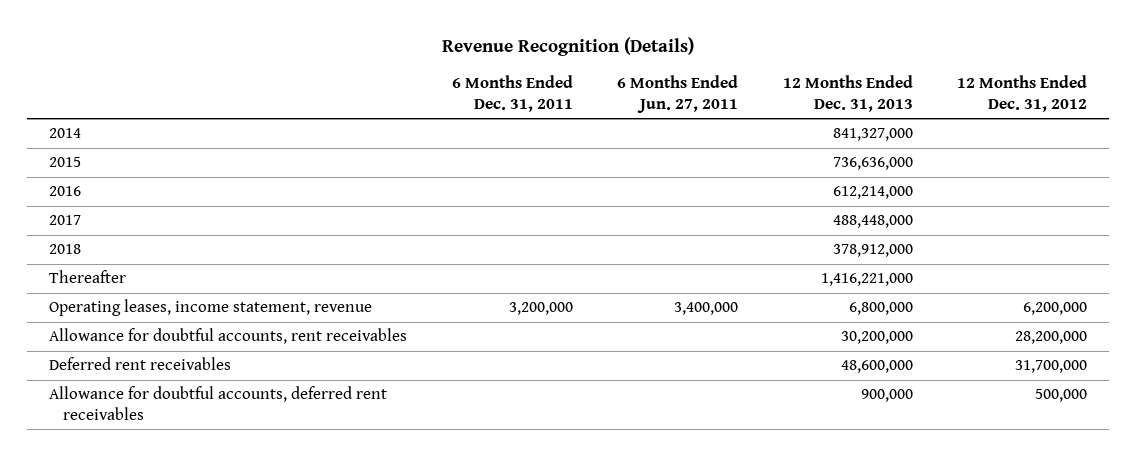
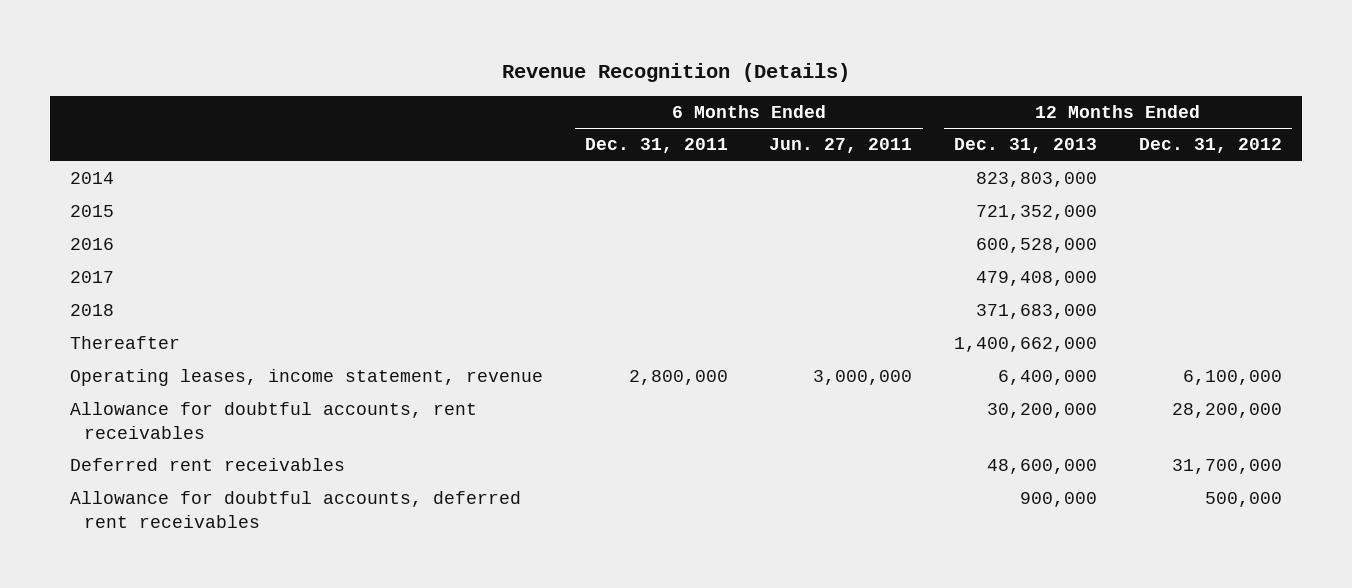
[832,128,913,142] 841,327,000 -> [976,172,1098,188] 823,803,000
[832,157,913,171] 736,636,000 -> [976,205,1098,221] 721,352,000
[832,186,913,200] 612,214,000 -> [976,238,1098,254] 600,528,000
[832,215,913,229] 488,448,000 -> [976,271,1098,287] 479,408,000
[832,244,913,258] 378,912,000 -> [976,304,1098,320] 371,683,000
[820,273,913,287] 1,416,221,000 -> [954,337,1098,353] 1,400,662,000
[508,302,573,316] 3,200,000 -> [628,370,728,386] 2,800,000
[674,302,739,316] 3,400,000 -> [813,370,913,386] 3,000,000
[848,302,913,316] 6,800,000 -> [998,370,1098,386] 6,400,000
[1023,302,1088,316] 6,200,000 -> [1182,370,1282,386] 6,100,000

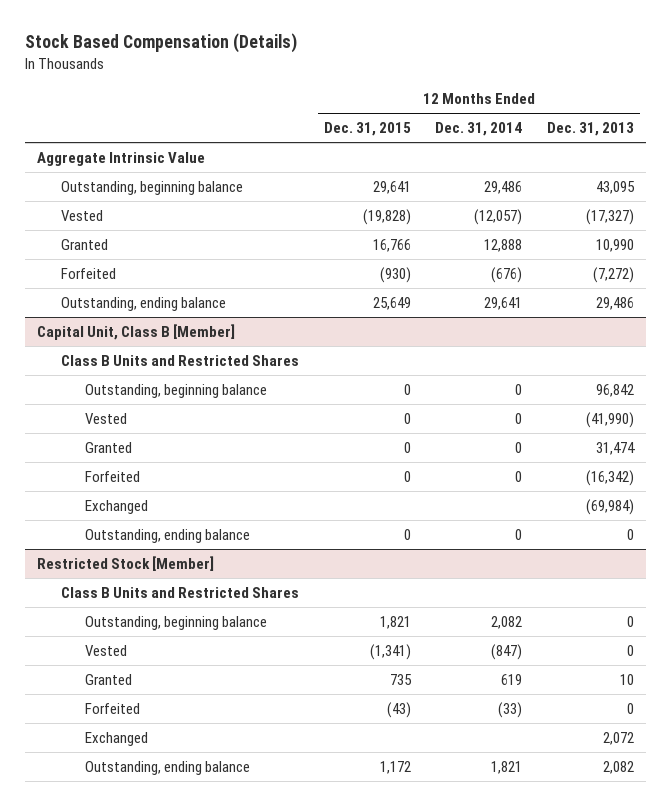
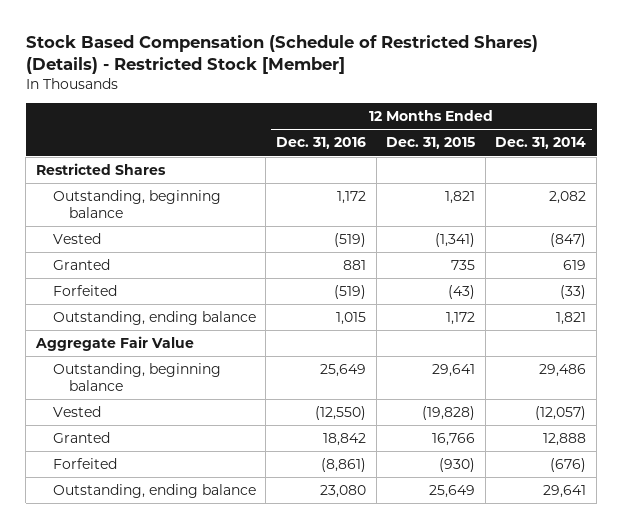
[25,33,298,54] Stock Based Compensation (Details) -> [25,34,538,74] Stock Based Compensation (Schedule of Restricted Shares) (Details) - Restricted Stock [Member]
[546,121,634,136] Dec. 31, 2013 -> none
none -> [275,137,366,150] Dec. 31, 2016
[37,151,206,166] Aggregate Intrinsic Value -> none
[37,323,236,340] Capital Unit, Class B [Member] -> none
[85,383,268,398] Outstanding, beginning balance -> none
[85,412,128,424] Vested -> none
[85,441,133,453] Granted -> none
[85,470,141,482] Forfeited -> none
[85,499,149,514] Exchanged -> none
[85,528,251,543] Outstanding, ending balance -> none
[37,555,215,571] Restricted Stock [Member] -> none
[61,586,300,598] Class B Units and Restricted Shares -> none
[61,354,300,366] Class B Units and Restricted Shares -> [35,163,166,176] Restricted Shares
[85,731,149,746] Exchanged -> none
none -> [34,336,194,352] Aggregate Fair Value
[61,180,244,195] Outstanding, beginning balance -> [52,363,221,391] Outstanding, beginning balance
[61,209,104,221] Vested -> [52,406,101,418] Vested
[61,238,109,250] Granted -> [52,432,110,444] Granted
[61,267,117,279] Forfeited -> [52,458,117,470] Forfeited
[61,296,227,311] Outstanding, ending balance -> [52,484,256,499] Outstanding, ending balance

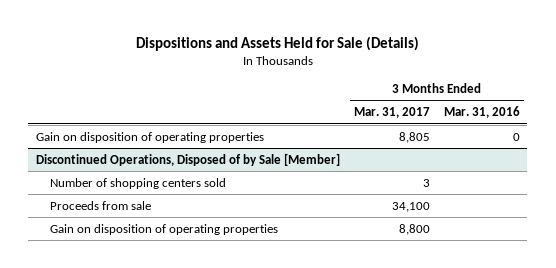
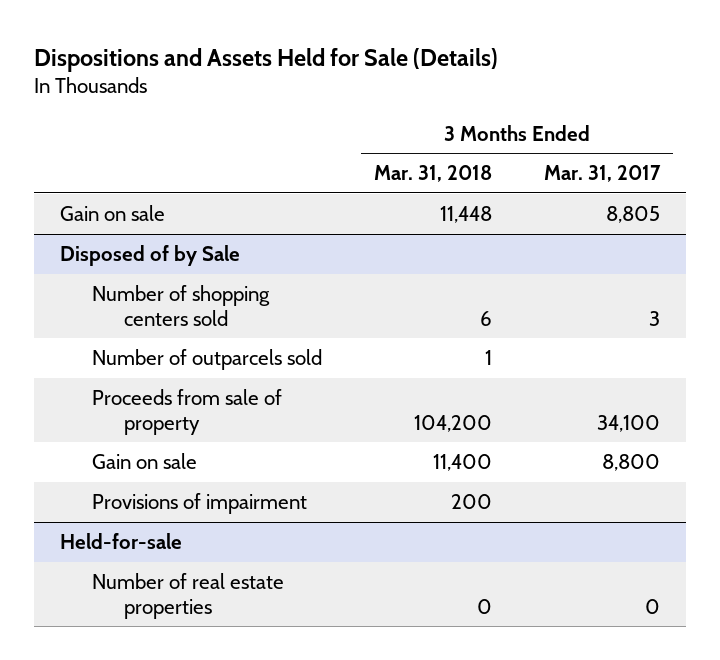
[444,106,521,119] Mar. 31, 2016 -> none
none -> [373,165,492,183] Mar. 31, 2018
[35,131,264,143] Gain on disposition of operating properties -> [59,204,165,221] Gain on sale
[35,152,340,166] Discontinued Operations, Disposed of by Sale [Member] -> [59,244,240,266] Disposed of by Sale
none -> [92,348,323,370] Number of outparcels sold
[49,200,151,210] Proceeds from sale -> [92,388,283,435] Proceeds from sale of property
[49,223,278,235] Gain on disposition of operating properties -> [92,452,198,469] Gain on sale
none -> [92,492,308,514] Provisions of impairment
none -> [59,532,182,549] Held-for-sale
none -> [92,572,285,619] Number of real estate properties

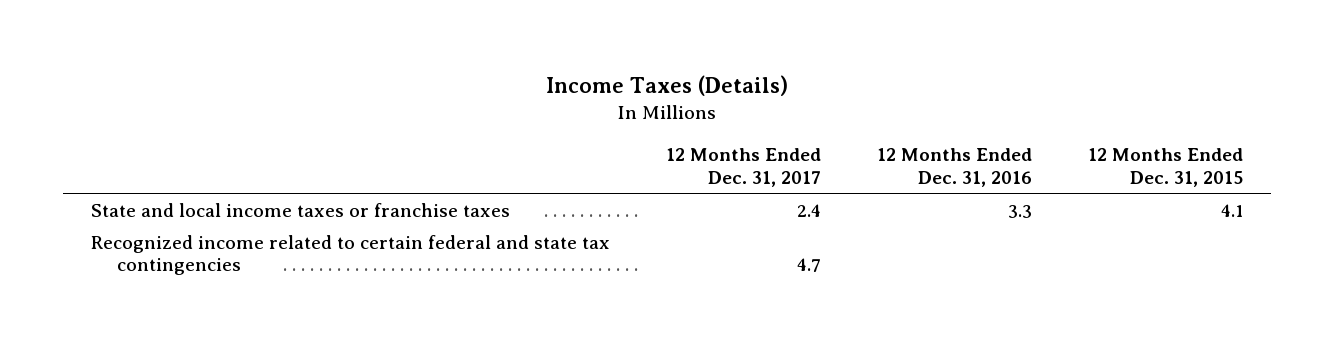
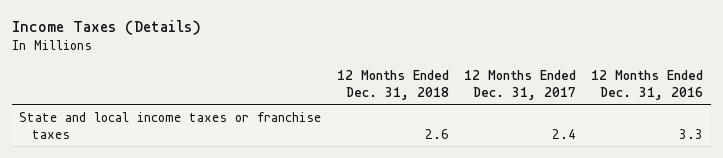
[1087,148,1243,187] 12 Months Ended Dec. 31, 2015 -> none
none -> [336,69,449,100] 12 Months Ended Dec. 31, 2018
[91,234,611,276] Recognized income related to certain federal and state tax contingencies -> none

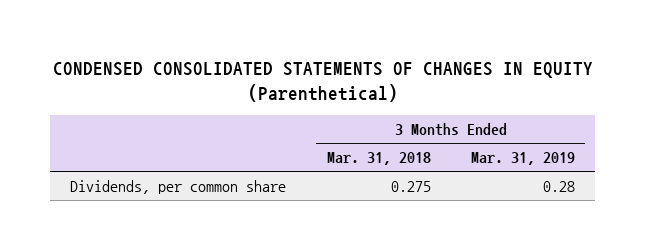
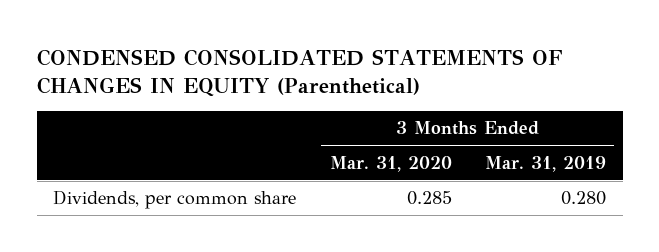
[326,152,431,166] Mar. 31, 2018 -> none
none -> [329,155,452,172] Mar. 31, 2020
[543,181,576,193] 0.28 -> [561,191,607,206] 0.280

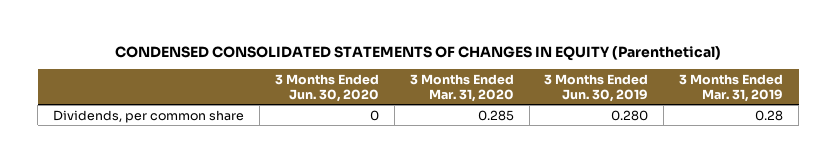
none -> [274,73,379,102] 3 Months Ended Jun. 30, 2020
none -> [544,73,649,102] 3 Months Ended Jun. 30, 2019
[561,191,607,206] 0.280 -> [755,109,784,121] 0.28

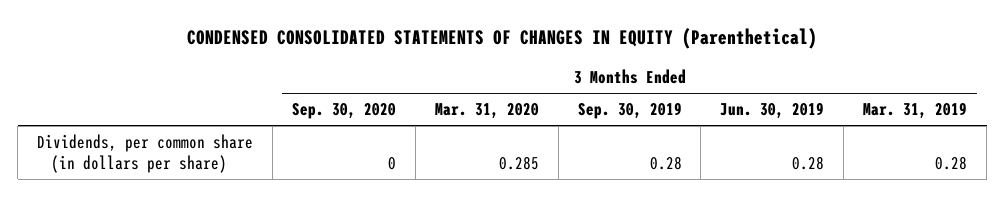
[274,73,379,102] 3 Months Ended Jun. 30, 2020 -> none
none -> [291,103,396,120] Sep. 30, 2020
none -> [577,102,682,120] Sep. 30, 2019
[53,109,245,123] Dividends, per common share -> [37,134,254,173] Dividends, per common share (in dollars per share)
[611,109,649,121] 0.280 -> [792,155,825,170] 0.28

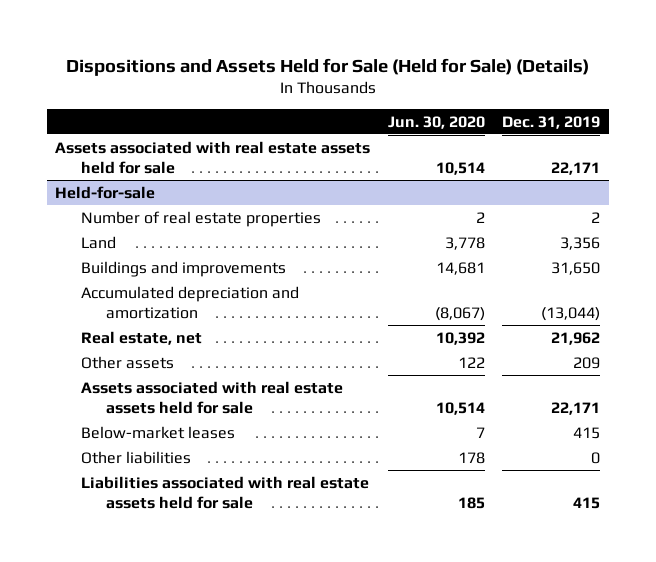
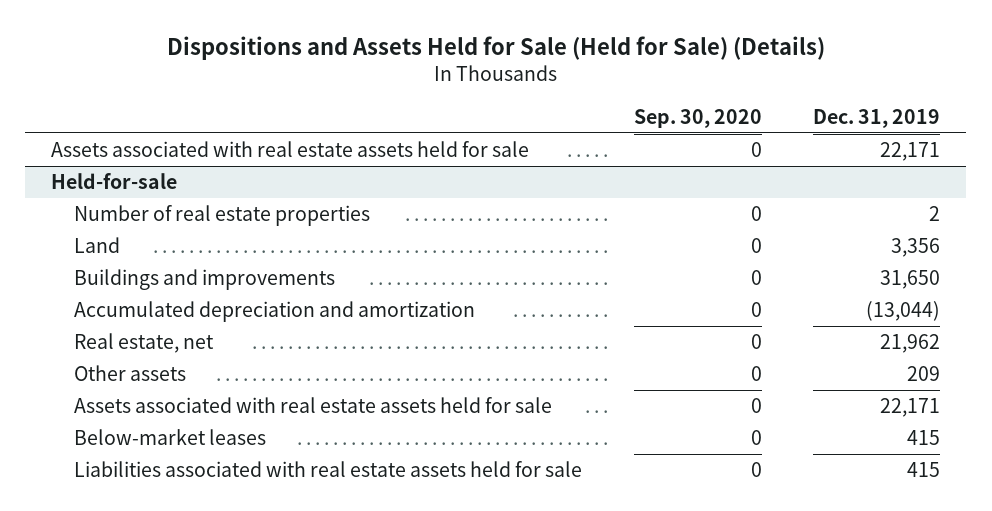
[387,115,485,129] Jun. 30, 2020 -> none
none -> [633,108,762,128] Sep. 30, 2020
[80,450,191,464] Other liabilities -> none

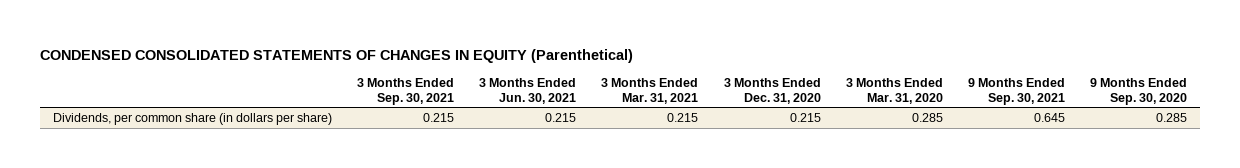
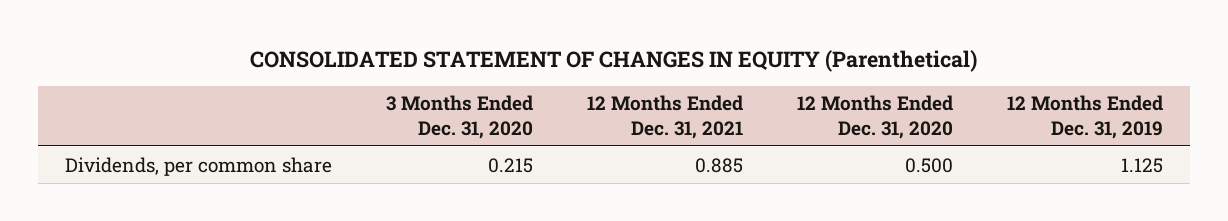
[40,48,634,63] CONDENSED CONSOLIDATED STATEMENTS OF CHANGES IN EQUITY (Parenthetical) -> [249,50,977,73] CONSOLIDATED STATEMENT OF CHANGES IN EQUITY (Parenthetical)
[357,77,455,105] 3 Months Ended Sep. 30, 2021 -> none
[479,77,577,104] 3 Months Ended Jun. 30, 2021 -> none
[601,77,699,104] 3 Months Ended Mar. 31, 2021 -> none
[845,77,943,104] 3 Months Ended Mar. 31, 2020 -> none
[968,77,1066,105] 9 Months Ended Sep. 30, 2021 -> none
[1090,77,1188,105] 9 Months Ended Sep. 30, 2020 -> none
none -> [586,95,743,139] 12 Months Ended Dec. 31, 2021
none -> [796,95,953,139] 12 Months Ended Dec. 31, 2020
none -> [1006,95,1163,139] 12 Months Ended Dec. 31, 2019
[52,113,332,126] Dividends, per common share (in dollars per share) -> [64,156,332,176] Dividends, per common share

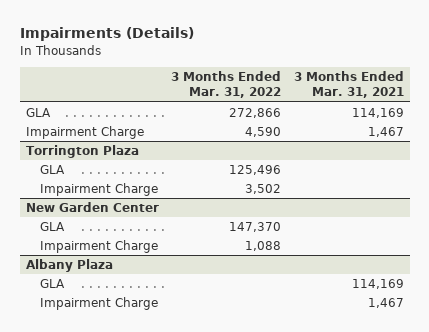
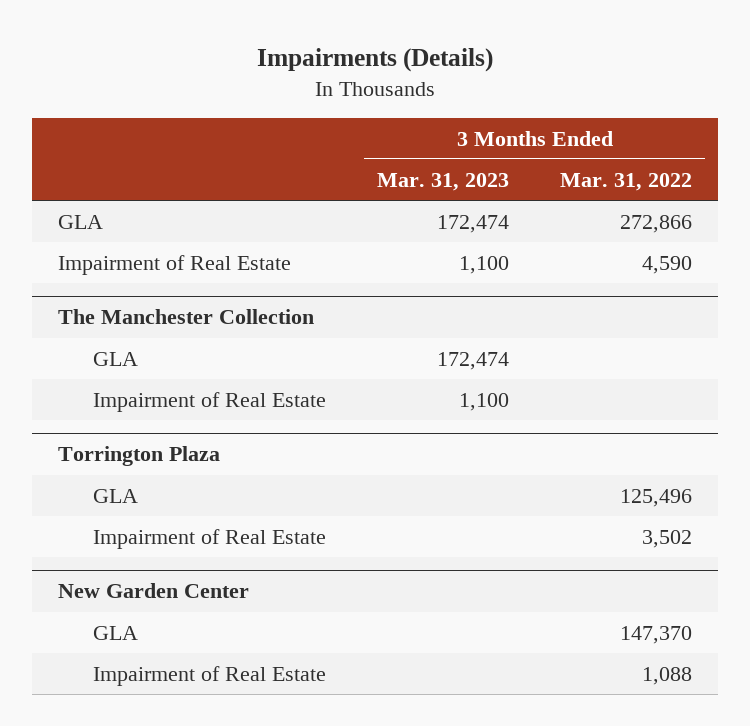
[293,70,404,99] 3 Months Ended Mar. 31, 2021 -> none
none -> [376,172,509,191] Mar. 31, 2023
[25,126,144,140] Impairment Charge -> [57,254,291,275] Impairment of Real Estate
none -> [57,309,314,325] The Manchester Collection
none -> [92,351,138,366] GLA
none -> [92,391,326,412] Impairment of Real Estate
[40,183,159,197] Impairment Charge -> [92,528,326,549] Impairment of Real Estate
[25,259,113,273] Albany Plaza -> none
[40,279,66,289] GLA -> none
[40,297,159,311] Impairment Charge -> none
[40,240,159,254] Impairment Charge -> [92,665,326,686] Impairment of Real Estate

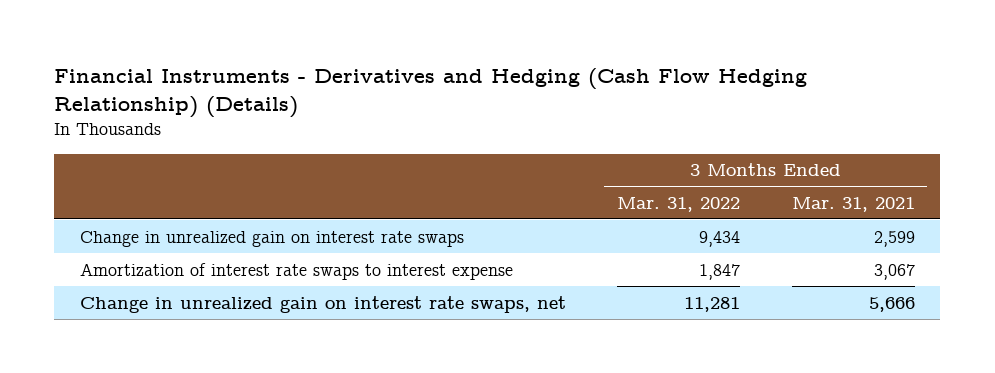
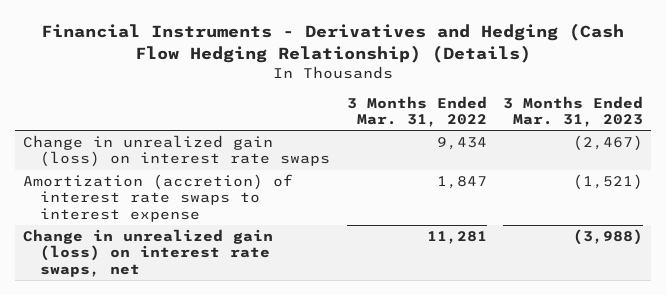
[791,196,915,212] Mar. 31, 2021 -> none
none -> [503,95,644,128] 3 Months Ended Mar. 31, 2023
[79,230,464,247] Change in unrealized gain on interest rate swaps -> [22,135,331,168] Change in unrealized gain (loss) on interest rate swaps
[79,262,513,280] Amortization of interest rate swaps to interest expense -> [22,174,293,222] Amortization (accretion) of interest rate swaps to interest expense
[79,295,566,313] Change in unrealized gain on interest rate swaps, net -> [22,229,273,277] Change in unrealized gain (loss) on interest rate swaps, net

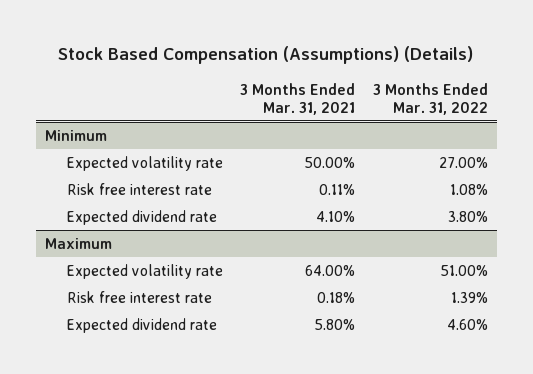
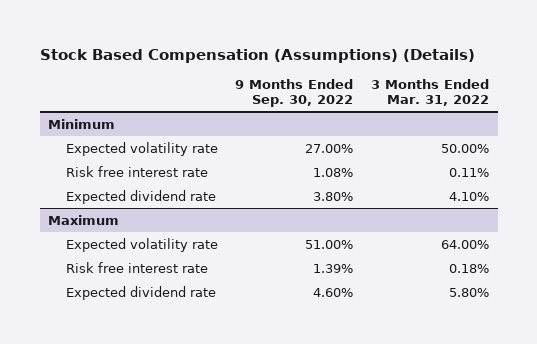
[240,82,356,115] 3 Months Ended Mar. 31, 2021 -> none
none -> [235,79,354,108] 9 Months Ended Sep. 30, 2022
[438,156,488,168] 27.00% -> [440,143,489,153] 50.00%
[449,183,488,195] 1.08% -> [448,167,489,177] 0.11%
[447,210,488,222] 3.80% -> [448,191,489,201] 4.10%
[439,264,488,276] 51.00% -> [440,239,489,249] 64.00%
[450,291,488,303] 1.39% -> [448,263,489,273] 0.18%
[446,318,488,330] 4.60% -> [448,287,489,297] 5.80%

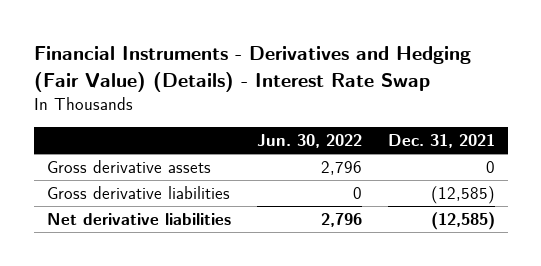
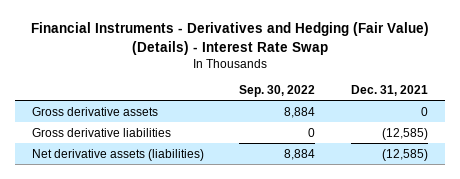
[256,134,362,149] Jun. 30, 2022 -> none
none -> [239,85,316,98] Sep. 30, 2022
[46,213,231,226] Net derivative liabilities -> [32,148,205,161] Net derivative assets (liabilities)

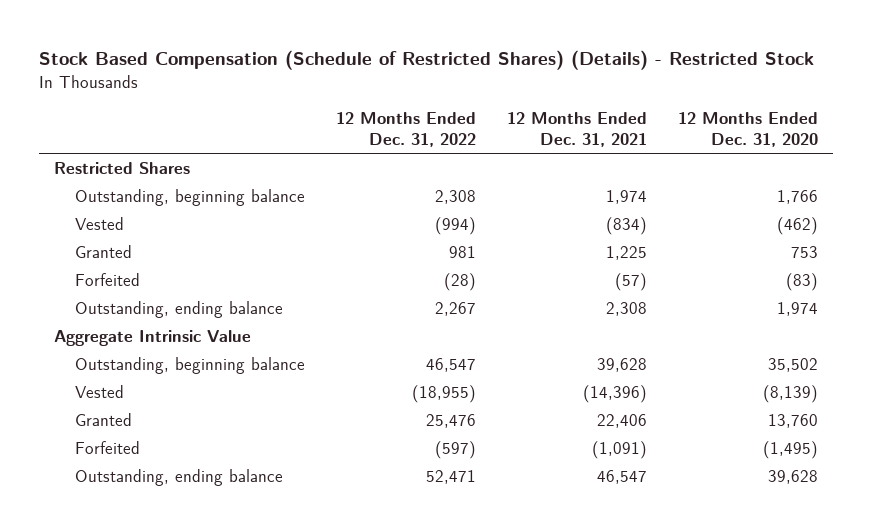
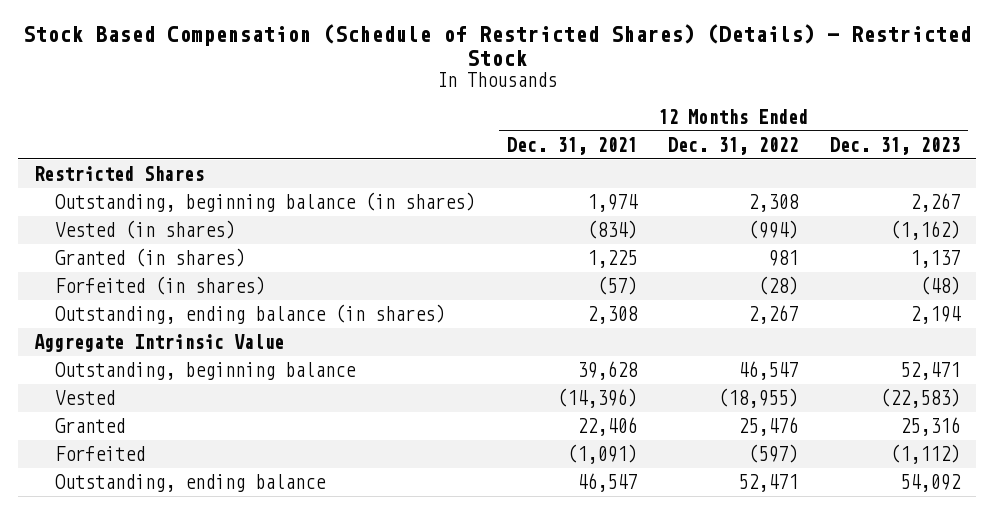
[677,112,818,148] 12 Months Ended Dec. 31, 2020 -> none
none -> [829,137,960,156] Dec. 31, 2023
[75,188,306,206] Outstanding, beginning balance -> [55,192,476,213] Outstanding, beginning balance (in shares)
[75,216,125,230] Vested -> [55,220,236,240] Vested (in shares)
[75,244,133,258] Granted -> [55,248,246,268] Granted (in shares)
[75,272,141,286] Forfeited -> [55,276,266,296] Forfeited (in shares)
[75,300,284,318] Outstanding, ending balance -> [55,304,446,325] Outstanding, ending balance (in shares)

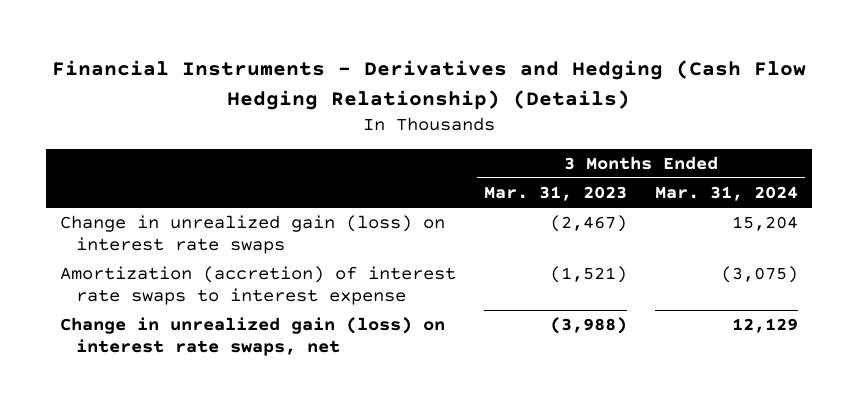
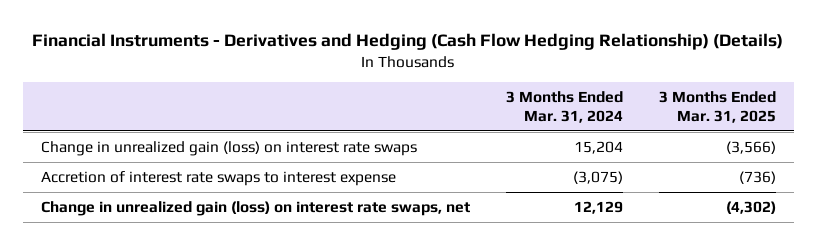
[484,186,628,202] Mar. 31, 2023 -> none
none -> [659,91,777,123] 3 Months Ended Mar. 31, 2025
[60,266,457,306] Amortization (accretion) of interest rate swaps to interest expense -> [40,170,396,186] Accretion of interest rate swaps to interest expense

